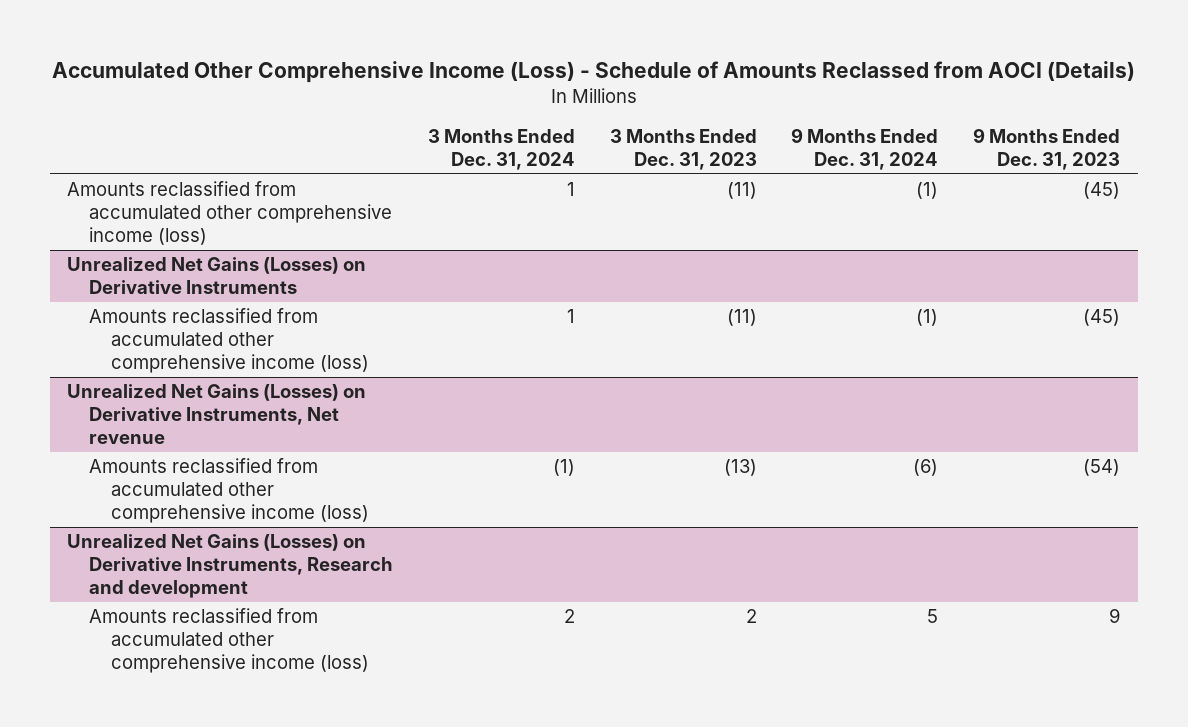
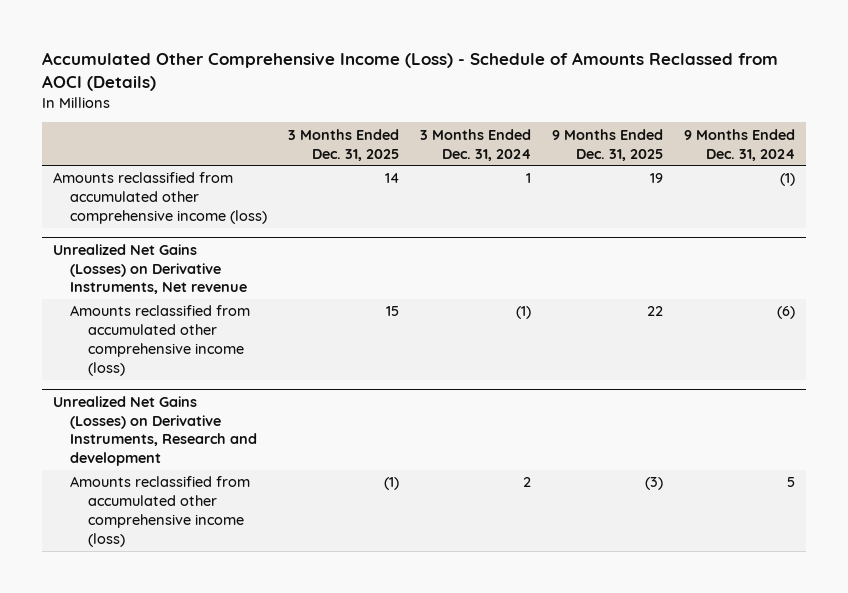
[609,128,757,170] 3 Months Ended Dec. 31, 2023 -> none
[973,127,1121,170] 9 Months Ended Dec. 31, 2023 -> none
none -> [288,128,400,161] 3 Months Ended Dec. 31, 2025
none -> [552,128,664,161] 9 Months Ended Dec. 31, 2025
[67,257,367,295] Unrealized Net Gains (Losses) on Derivative Instruments -> none
[89,308,370,374] Amounts reclassified from accumulated other comprehensive income (loss) -> none

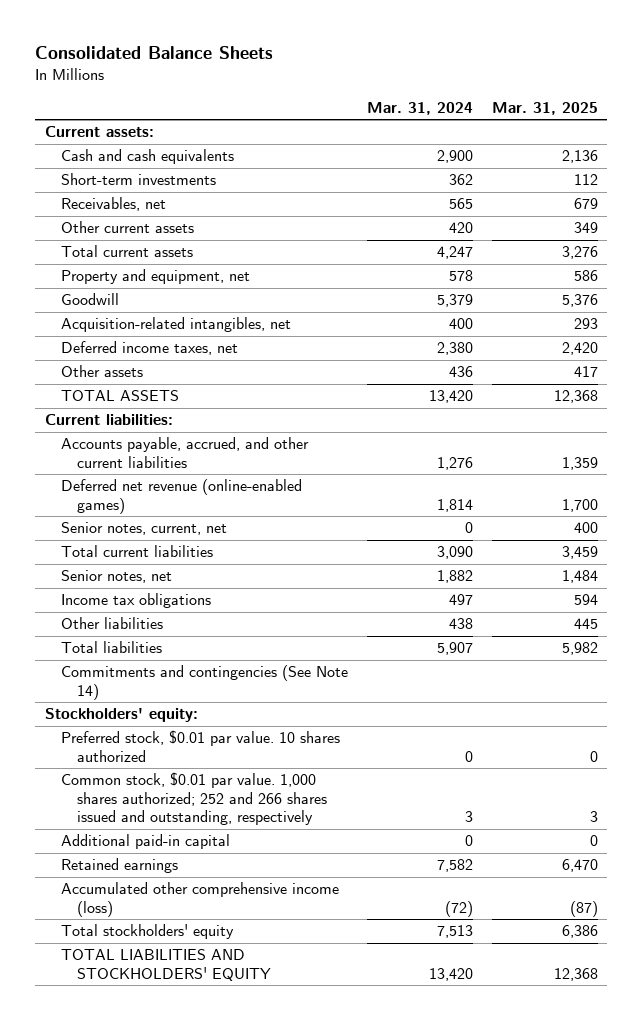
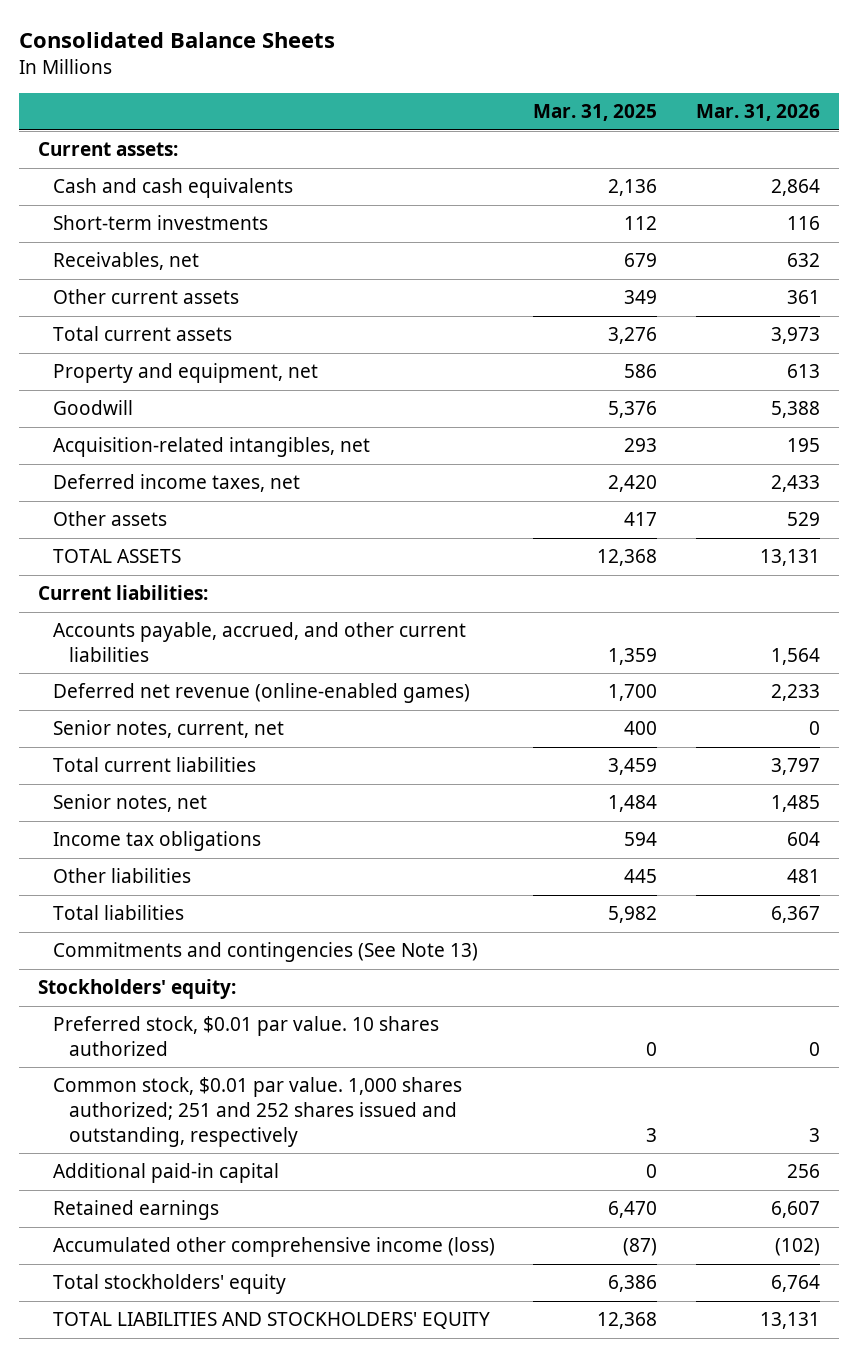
[366,102,473,116] Mar. 31, 2024 -> none
none -> [695,104,820,122] Mar. 31, 2026
[60,665,348,700] Commitments and contingencies (See Note 14) -> [53,942,479,963] Commitments and contingencies (See Note 13)
[60,772,327,826] Common stock, $0.01 par value. 1,000 shares authorized; 252 and 266 shares issued and outstanding, respectively -> [53,1077,463,1147] Common stock, $0.01 par value. 1,000 shares authorized; 251 and 252 shares issued and outstanding, respectively

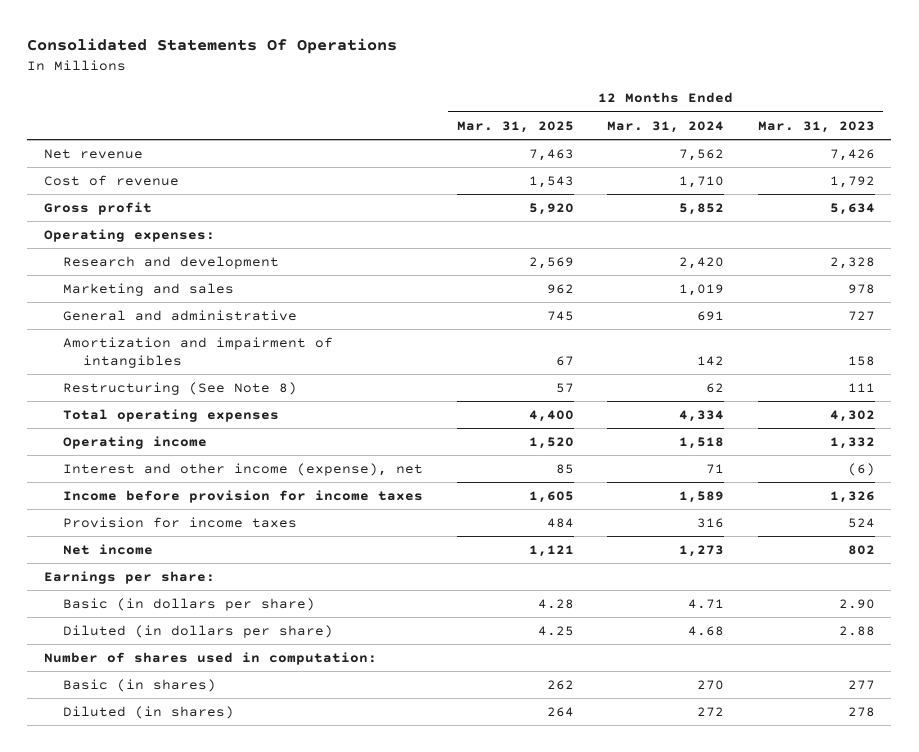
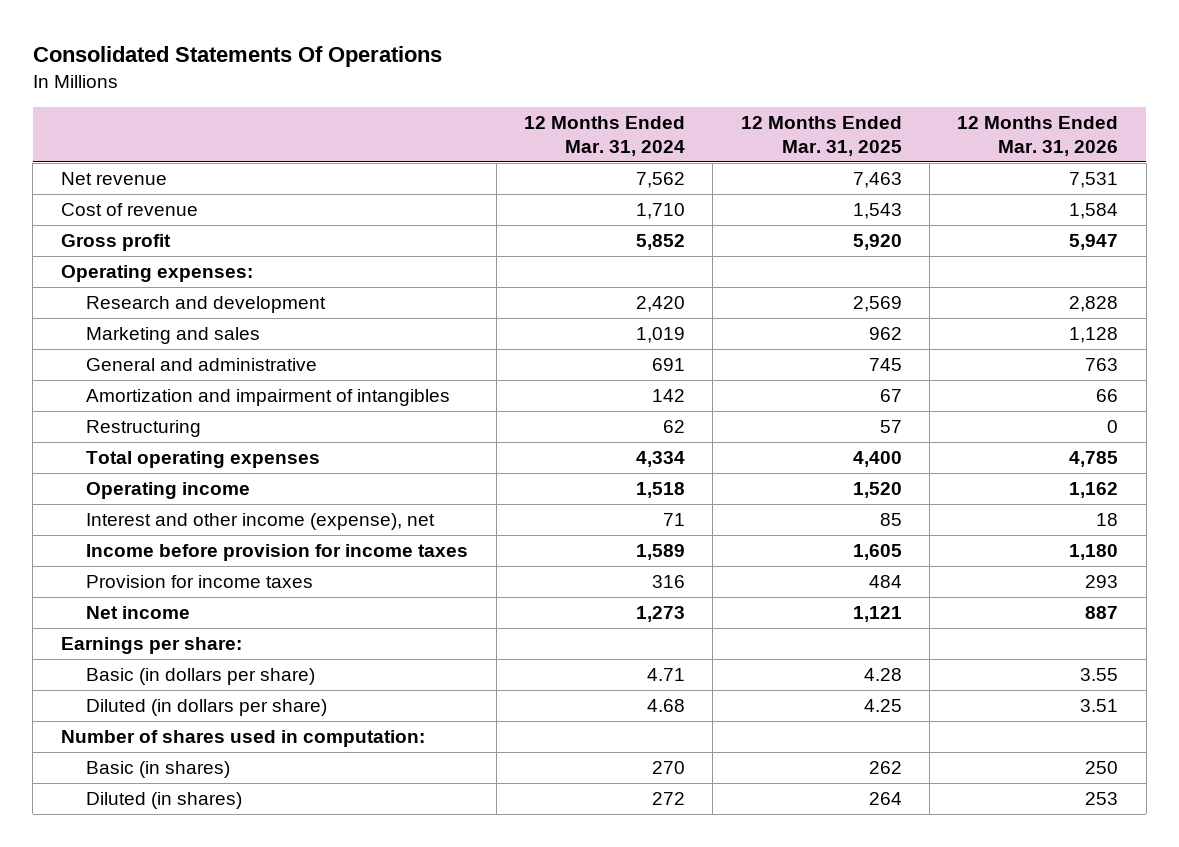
[757,120,875,133] Mar. 31, 2023 -> none
none -> [957,115,1119,157] 12 Months Ended Mar. 31, 2026
[63,382,298,396] Restructuring (See Note 8) -> [86,419,202,437] Restructuring

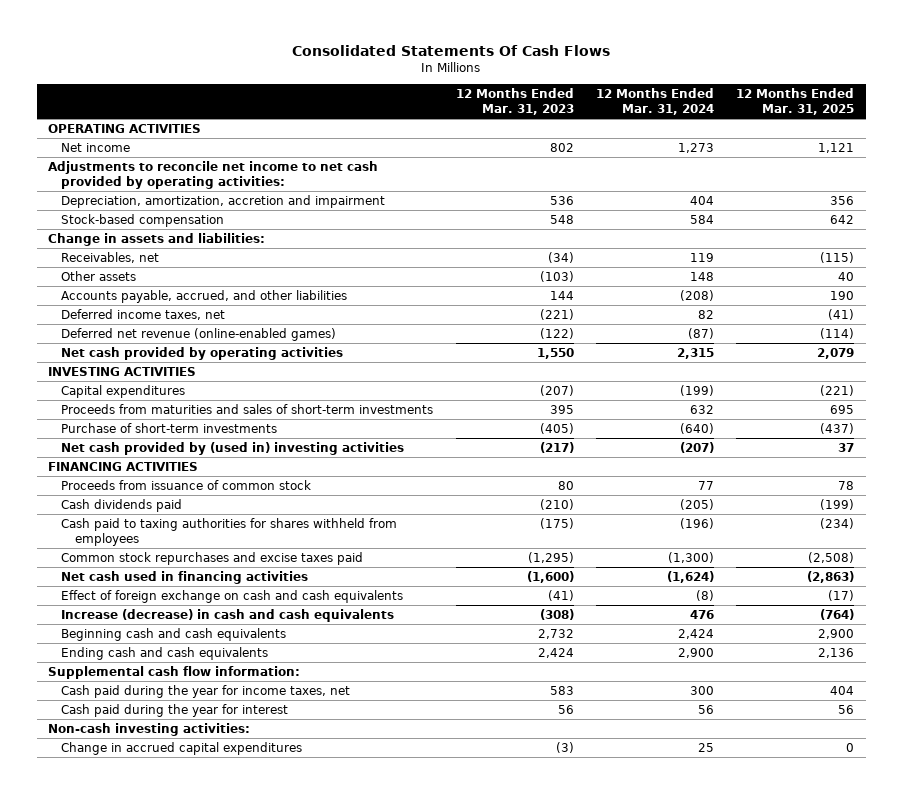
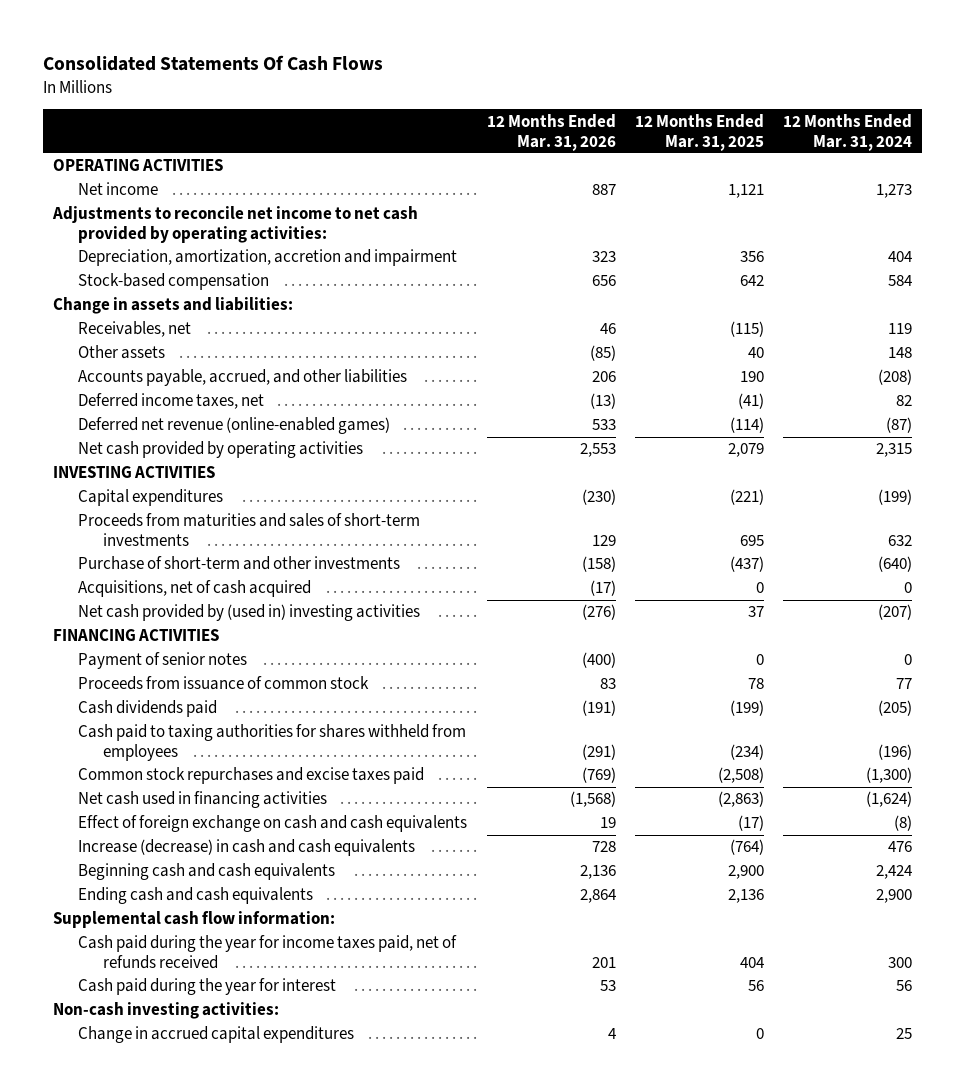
[455,88,574,115] 12 Months Ended Mar. 31, 2023 -> none
none -> [486,113,616,151] 12 Months Ended Mar. 31, 2026
[61,423,278,434] Purchase of short-term investments -> [78,556,401,571] Purchase of short-term and other investments
none -> [78,580,312,598] Acquisitions, net of cash acquired
none -> [78,652,248,670] Payment of senior notes
[61,685,351,699] Cash paid during the year for income taxes, net -> [78,935,458,970] Cash paid during the year for income taxes paid, net of refunds received

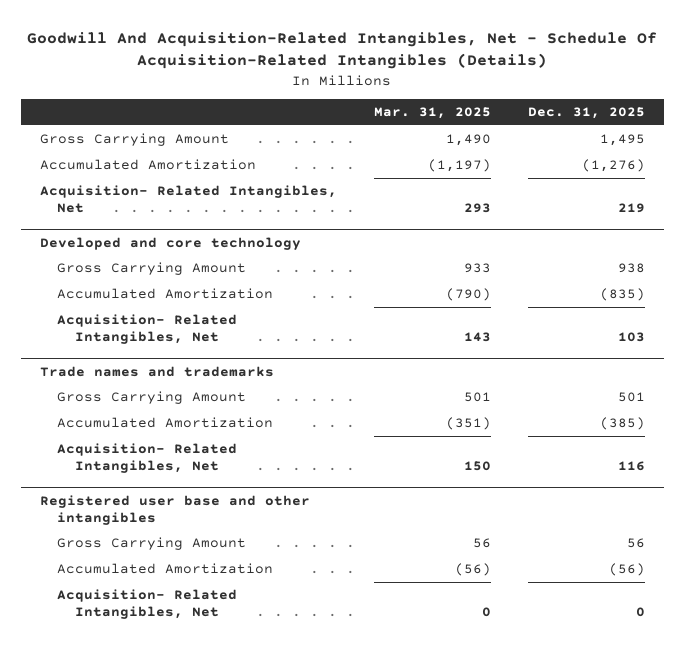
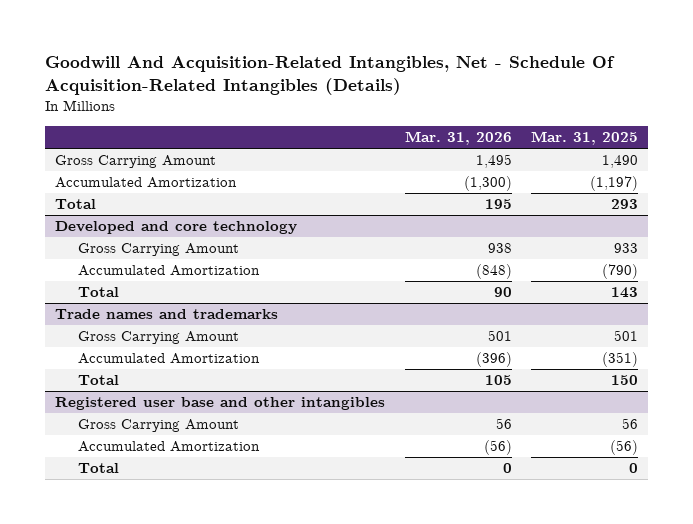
[528,107,646,120] Dec. 31, 2025 -> none
none -> [404,131,512,146] Mar. 31, 2026
[39,185,337,214] Acquisition- Related Intangibles, Net -> [55,199,97,210] Total
[57,314,238,345] Acquisition- Related Intangibles, Net -> [77,287,119,298] Total
[57,443,238,474] Acquisition- Related Intangibles, Net -> [77,375,119,386] Total
[57,589,238,620] Acquisition- Related Intangibles, Net -> [77,463,119,474] Total

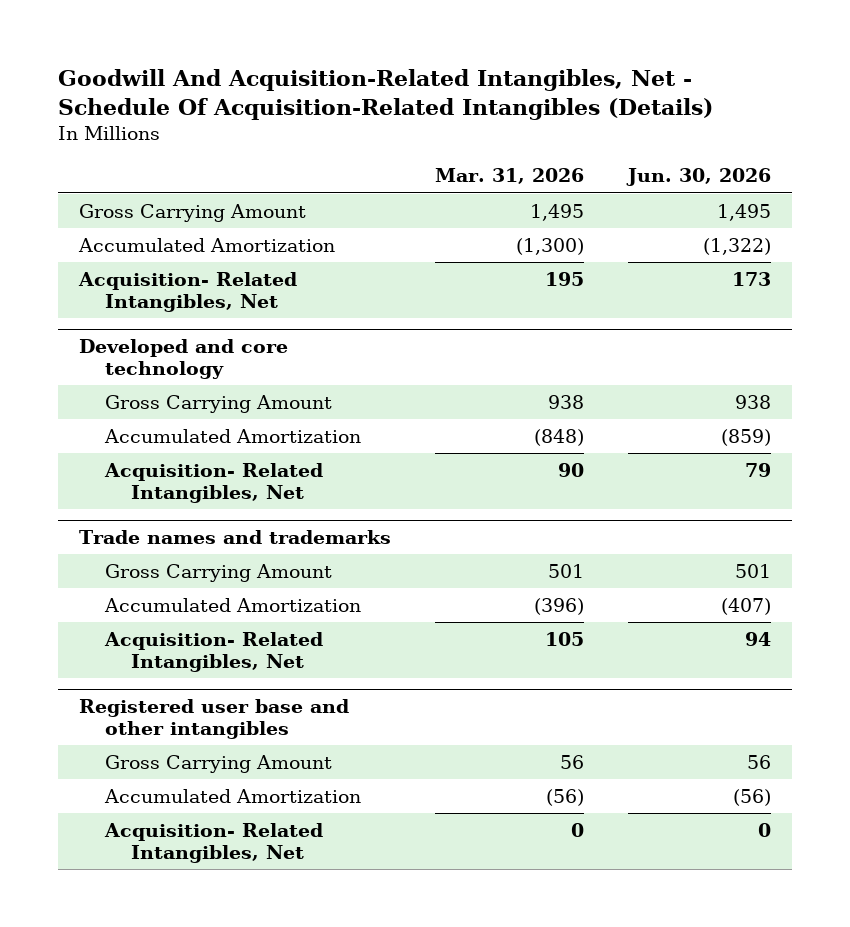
[531,131,639,146] Mar. 31, 2025 -> none
none -> [625,168,771,187] Jun. 30, 2026
[55,199,97,210] Total -> [78,271,298,312] Acquisition- Related Intangibles, Net
[77,287,119,298] Total -> [104,462,324,503] Acquisition- Related Intangibles, Net
[77,375,119,386] Total -> [104,631,324,672] Acquisition- Related Intangibles, Net
[77,463,119,474] Total -> [104,822,324,863] Acquisition- Related Intangibles, Net

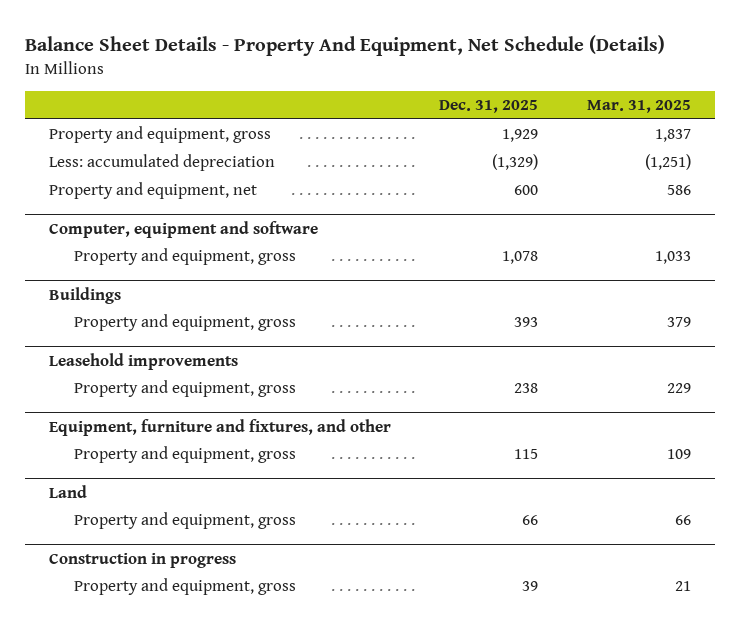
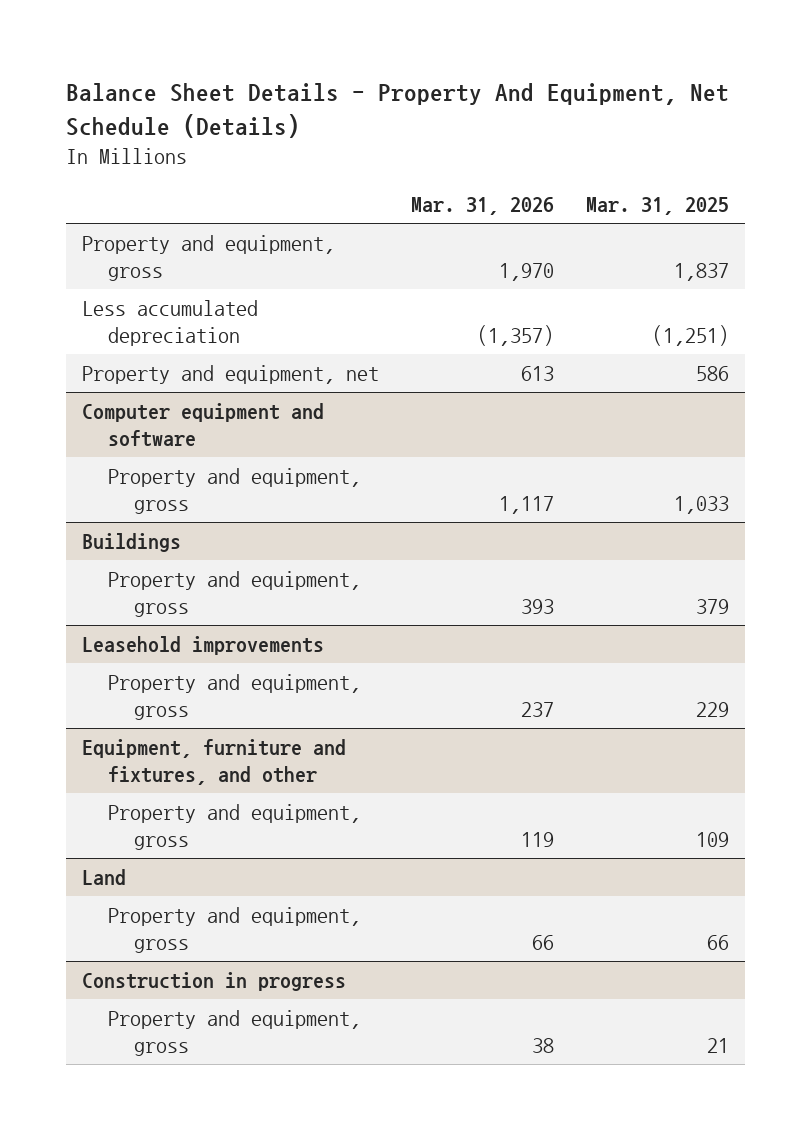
[439,99,539,113] Dec. 31, 2025 -> none
none -> [410,197,554,216] Mar. 31, 2026
[49,154,276,172] Less: accumulated depreciation -> [81,299,258,346] Less accumulated depreciation
[49,220,319,238] Computer, equipment and software -> [81,402,324,447] Computer equipment and software

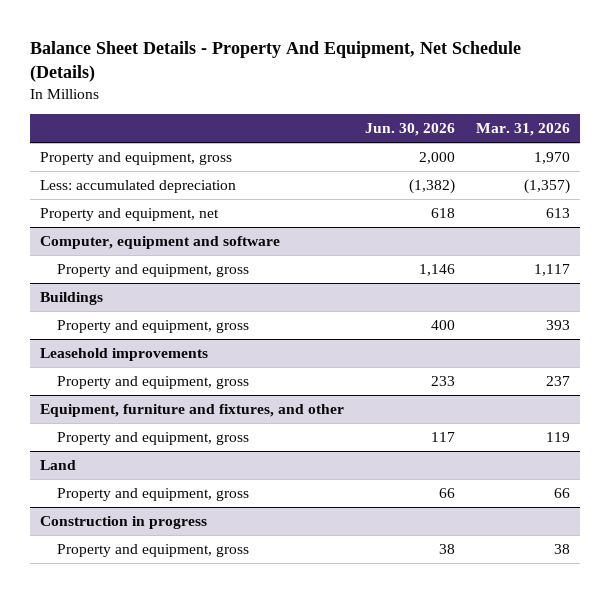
[586,197,730,216] Mar. 31, 2025 -> none
none -> [364,123,455,137] Jun. 30, 2026
[81,299,258,346] Less accumulated depreciation -> [40,179,237,193] Less: accumulated depreciation
[81,402,324,447] Computer equipment and software -> [40,235,281,249] Computer, equipment and software

